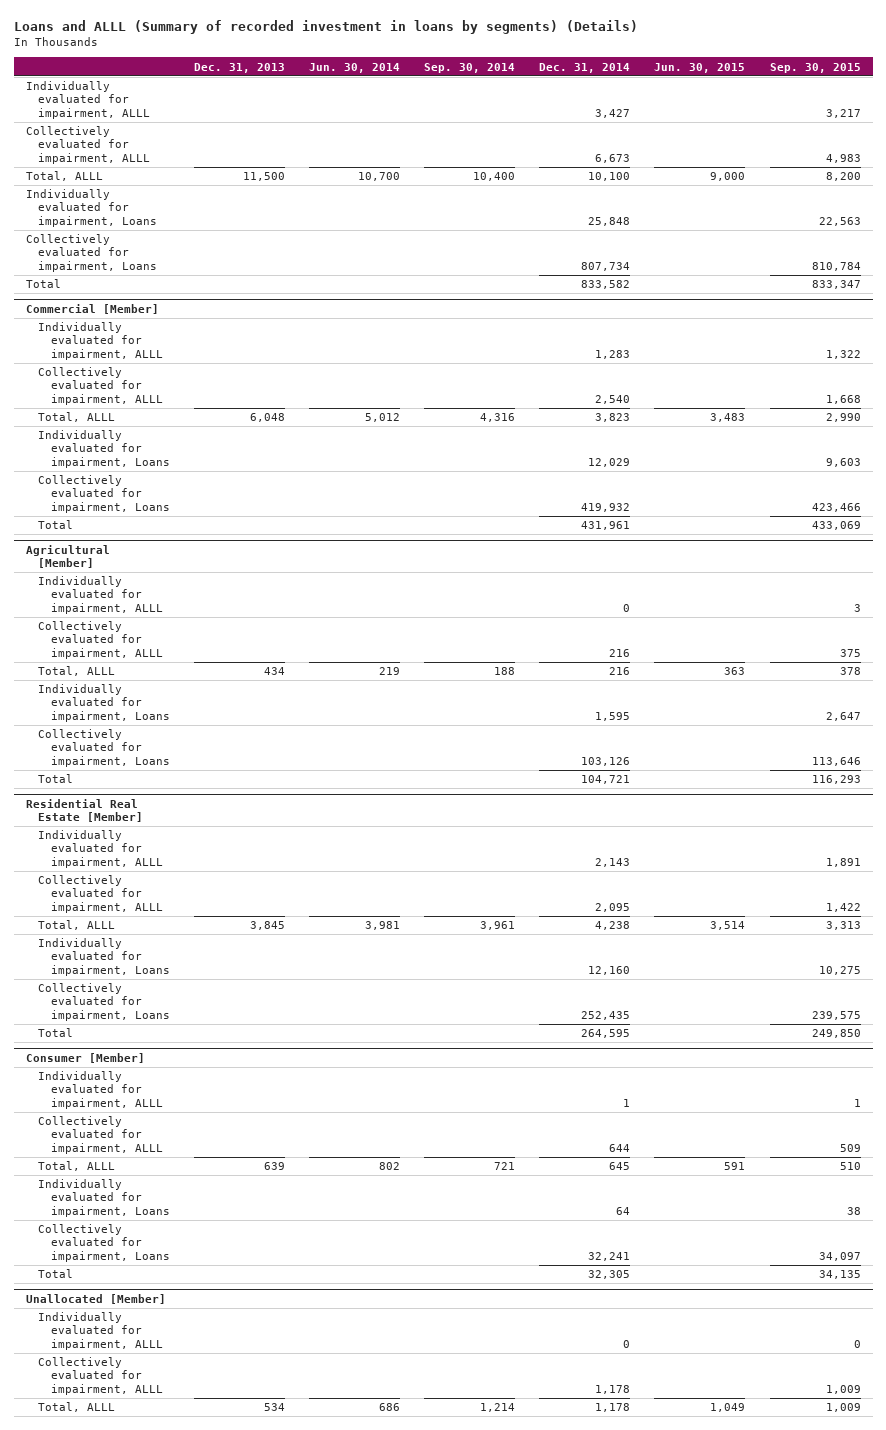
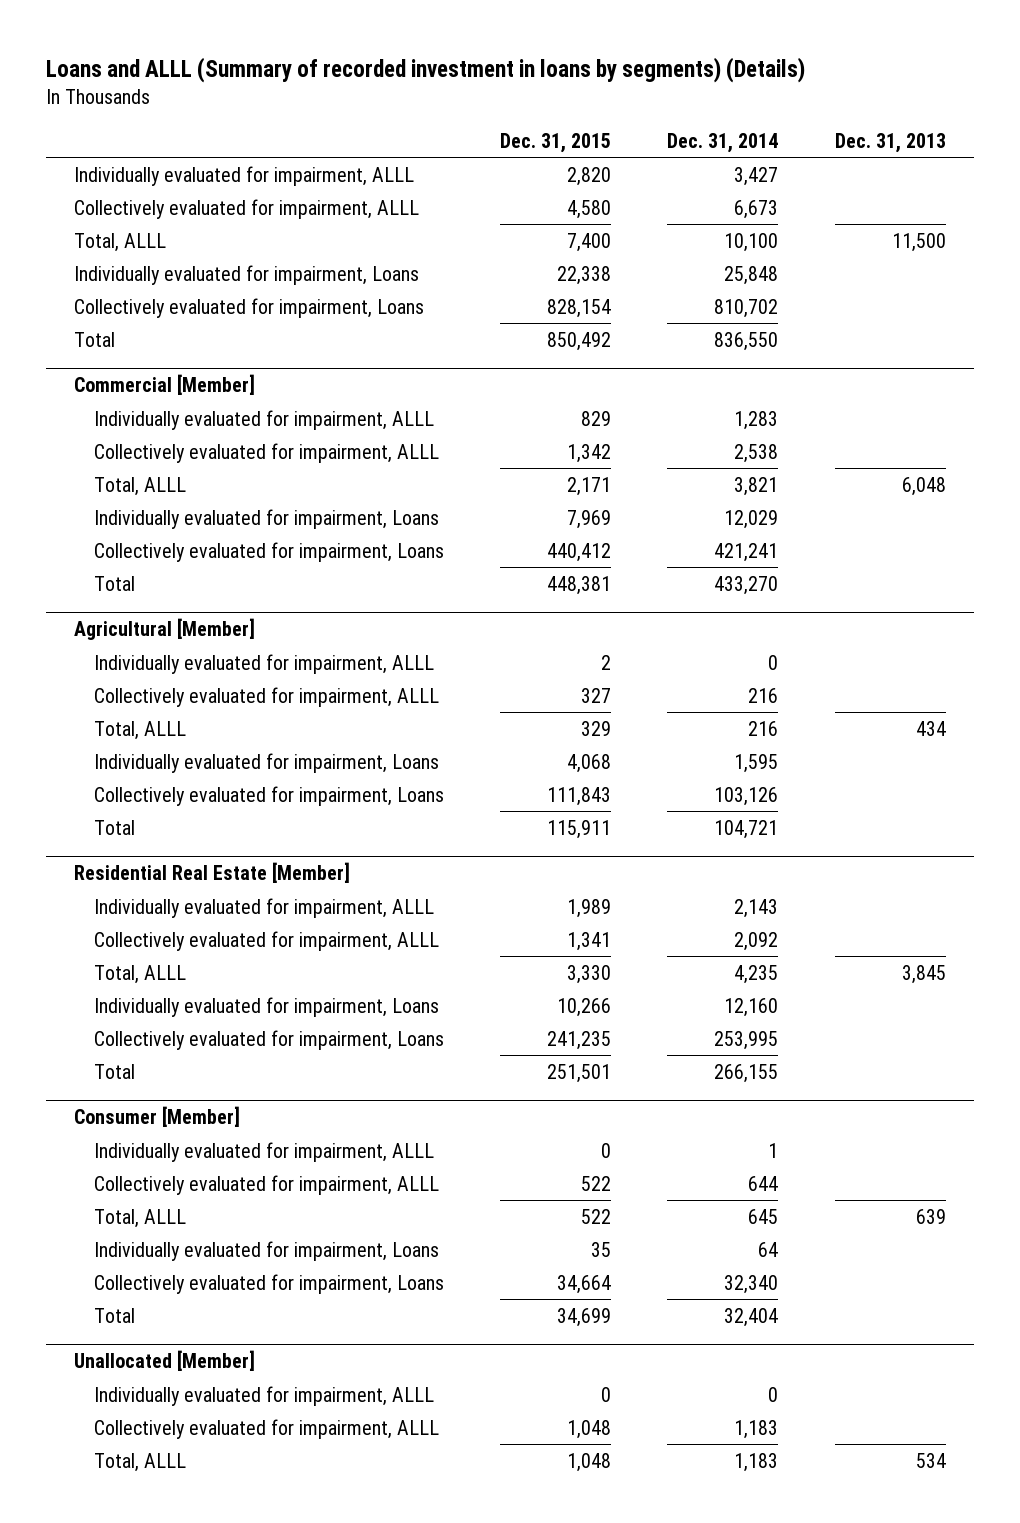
[308,62,400,73] Jun. 30, 2014 -> none
[424,62,516,73] Sep. 30, 2014 -> none
[654,62,746,73] Jun. 30, 2015 -> none
[769,62,861,73] Sep. 30, 2015 -> none
none -> [500,132,612,153] Dec. 31, 2015
[581,261,631,271] 807,734 -> [714,298,779,318] 810,702
[581,280,631,290] 833,582 -> [714,331,779,351] 836,550
[595,394,631,404] 2,540 -> [734,443,779,463] 2,538
[595,413,631,423] 3,823 -> [734,476,779,496] 3,821
[581,502,631,512] 419,932 -> [714,542,779,562] 421,241
[581,521,631,531] 431,961 -> [714,575,779,595] 433,270
[595,902,631,912] 2,095 -> [734,931,779,951] 2,092
[595,921,631,931] 4,238 -> [734,964,779,984] 4,235
[581,1010,631,1020] 252,435 -> [714,1030,779,1050] 253,995
[581,1029,631,1039] 264,595 -> [714,1063,779,1083] 266,155
[588,1251,631,1261] 32,241 -> [724,1274,779,1294] 32,340
[588,1270,631,1280] 32,305 -> [724,1307,779,1327] 32,404
[595,1384,631,1394] 1,178 -> [734,1419,779,1439] 1,183
[595,1403,631,1413] 1,178 -> [734,1452,779,1472] 1,183

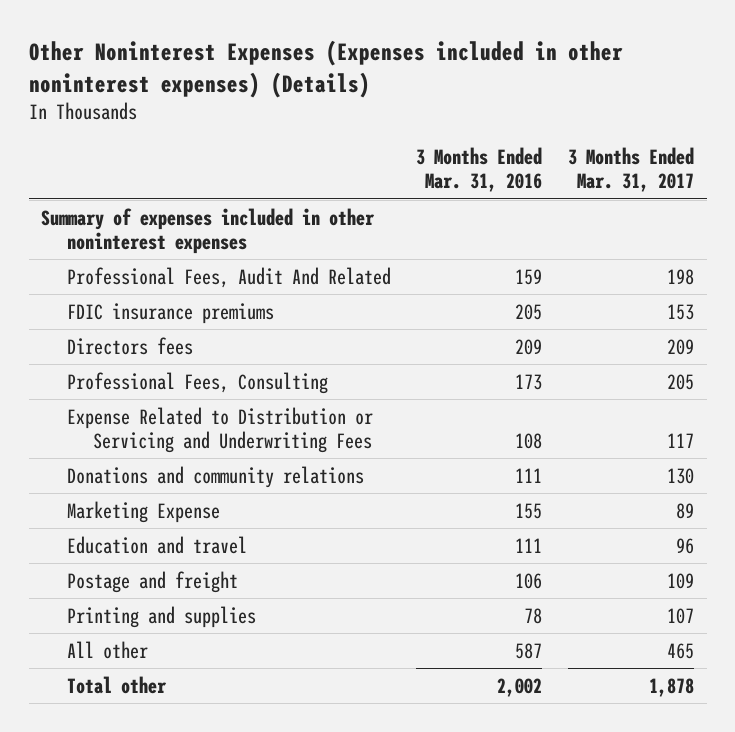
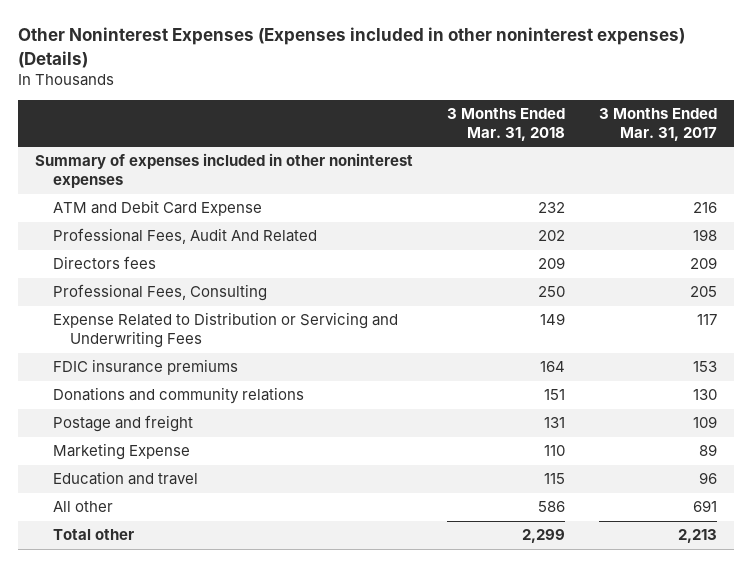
[416,147,543,193] 3 Months Ended Mar. 31, 2016 -> none
none -> [447,107,566,141] 3 Months Ended Mar. 31, 2018
none -> [52,200,262,217] ATM and Debit Card Expense
[67,302,275,324] FDIC insurance premiums -> [52,359,238,376] FDIC insurance premiums
[67,570,239,593] Postage and freight -> [52,415,193,433] Postage and freight
[67,605,257,628] Printing and supplies -> none
[666,642,694,659] 465 -> [693,500,718,513] 691
[648,677,694,697] 1,878 -> [678,529,718,544] 2,213

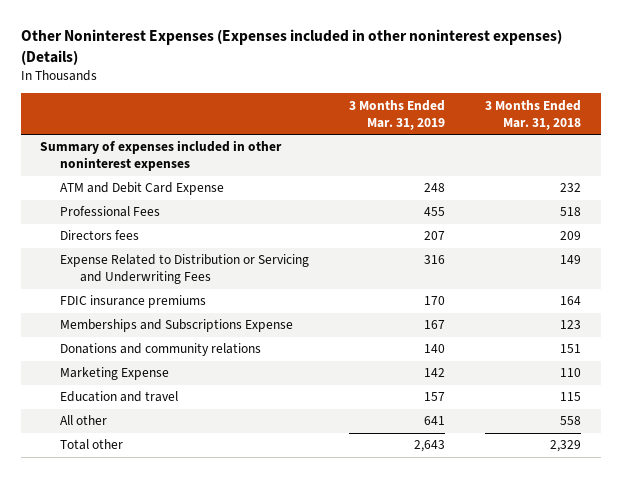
[599,107,718,141] 3 Months Ended Mar. 31, 2017 -> none
none -> [348,99,445,130] 3 Months Ended Mar. 31, 2019
[52,228,317,245] Professional Fees, Audit And Related -> none
none -> [60,206,161,218] Professional Fees
[52,284,267,302] Professional Fees, Consulting -> none
none -> [60,319,294,333] Memberships and Subscriptions Expense
[52,415,193,433] Postage and freight -> none
[538,501,566,513] 586 -> [559,416,581,426] 558
[522,529,566,544] 2,299 -> [549,440,581,453] 2,329

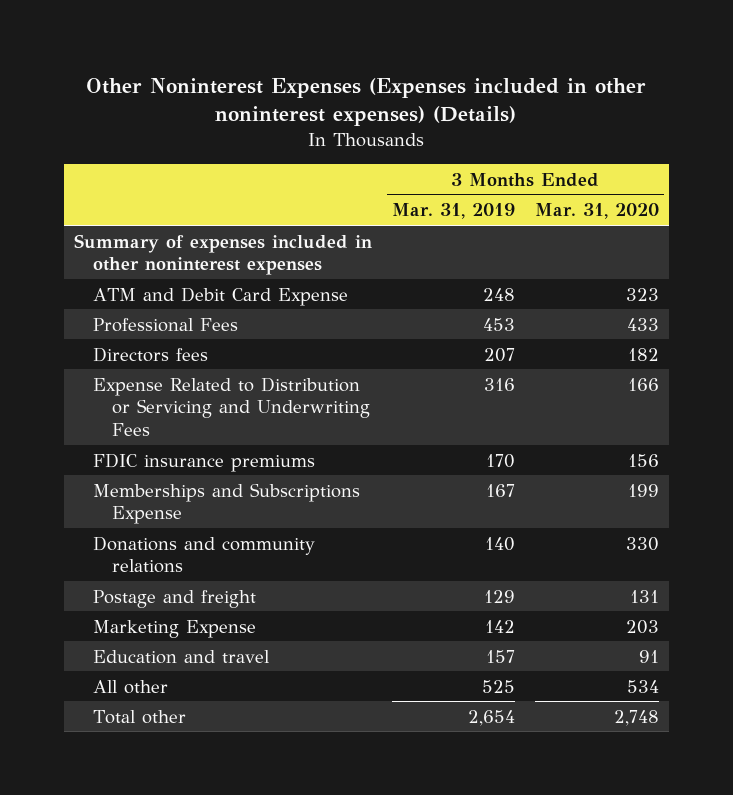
[484,99,581,130] 3 Months Ended Mar. 31, 2018 -> none
none -> [534,203,659,220] Mar. 31, 2020
[423,207,445,217] 455 -> [482,317,515,331] 453
none -> [93,589,257,608] Postage and freight
[423,416,445,426] 641 -> [481,679,515,693] 525
[413,440,445,453] 2,643 -> [467,709,515,726] 2,654

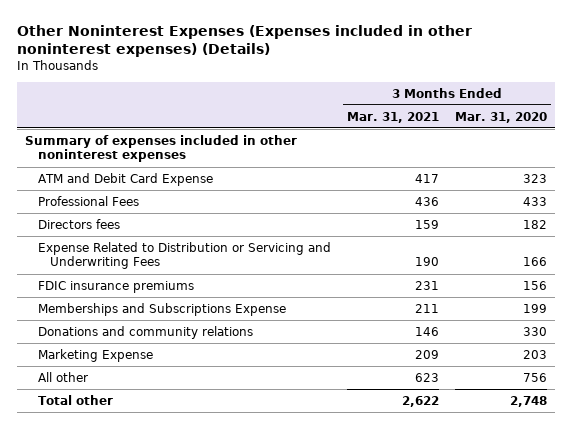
[391,203,515,220] Mar. 31, 2019 -> none
none -> [346,111,439,123] Mar. 31, 2021
[93,589,257,608] Postage and freight -> none
[93,649,271,664] Education and travel -> none
[626,679,659,693] 534 -> [522,372,547,382] 756

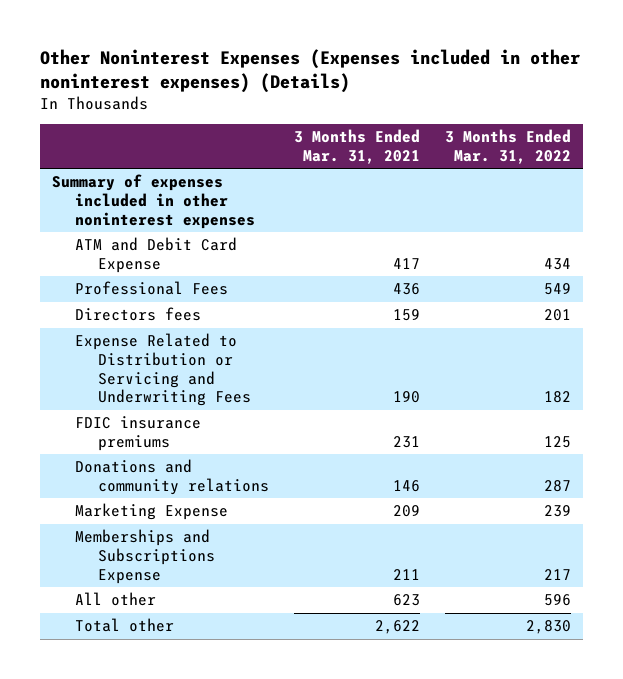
[454,111,547,123] Mar. 31, 2020 -> none
none -> [444,129,571,165] 3 Months Ended Mar. 31, 2022
[37,302,286,316] Memberships and Subscriptions Expense -> [75,529,216,584] Memberships and Subscriptions Expense

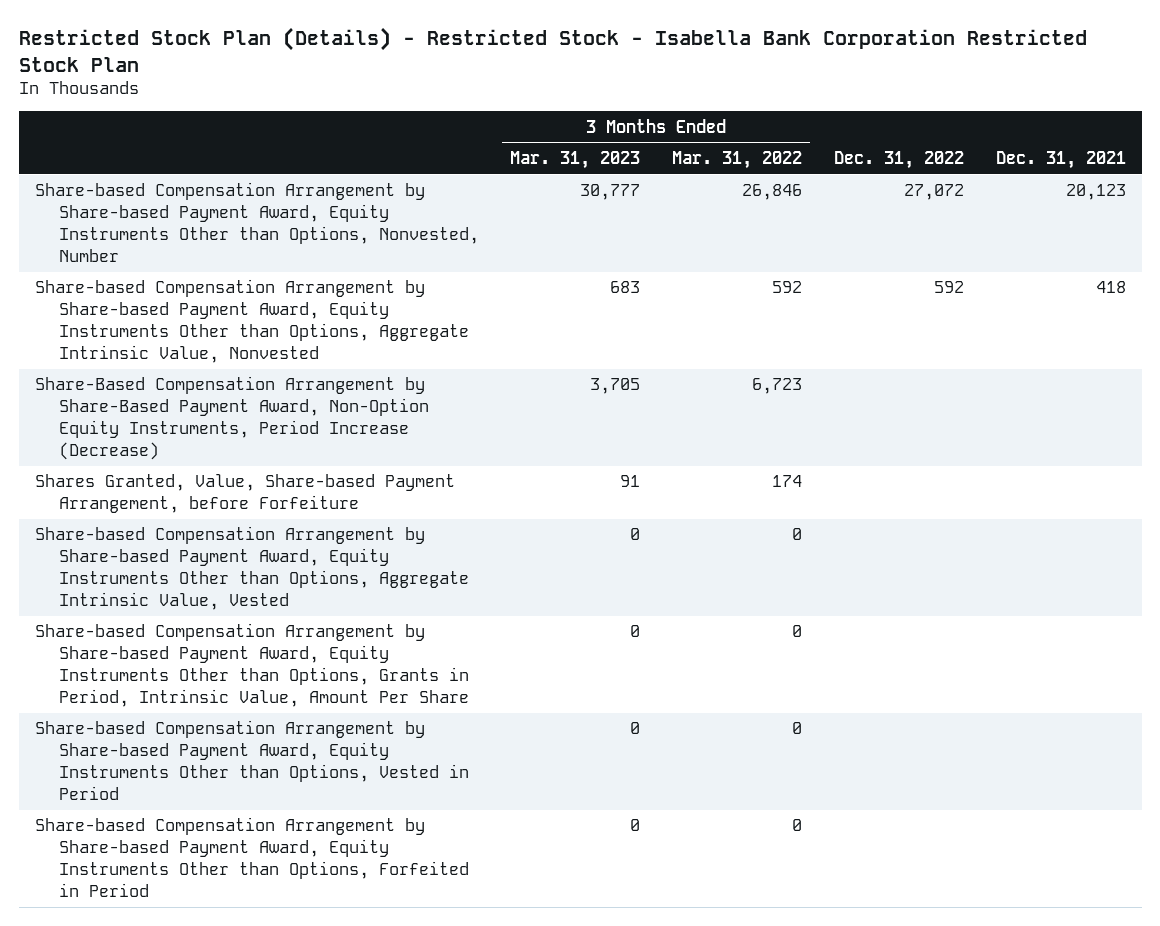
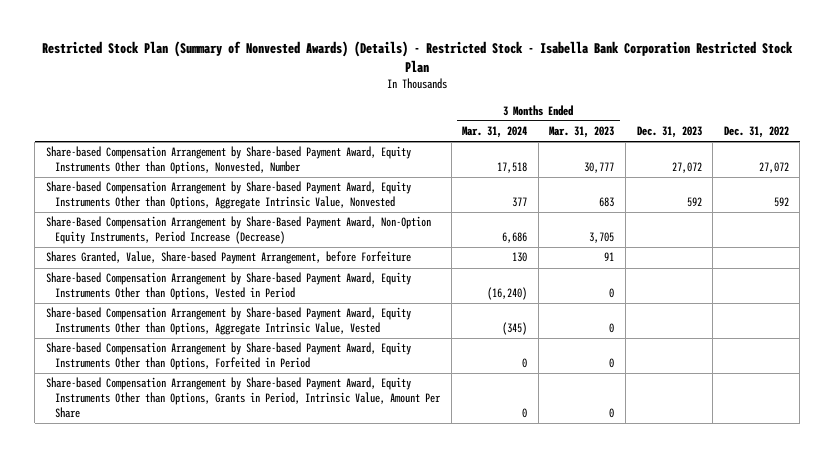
[18,27,1087,72] Restricted Stock Plan (Details) - Restricted Stock - Isabella Bank Corporation Restricted Stock Plan -> [42,41,794,73] Restricted Stock Plan (Summary of Nonvested Awards) (Details) - Restricted Stock - Isabella Bank Corporation Restricted Stock Plan
[672,151,803,170] Mar. 31, 2022 -> none
[995,151,1126,170] Dec. 31, 2021 -> none
none -> [462,126,528,139] Mar. 31, 2024
none -> [636,126,702,139] Dec. 31, 2023
[34,526,469,611] Share-based Compensation Arrangement by Share-based Payment Award, Equity Instruments Other than Options, Aggregate Intrinsic Value, Vested -> [45,307,411,336] Share-based Compensation Arrangement by Share-based Payment Award, Equity Instruments Other than Options, Aggregate Intrinsic Value, Vested
[34,623,469,708] Share-based Compensation Arrangement by Share-based Payment Award, Equity Instruments Other than Options, Grants in Period, Intrinsic Value, Amount Per Share -> [45,377,442,419] Share-based Compensation Arrangement by Share-based Payment Award, Equity Instruments Other than Options, Grants in Period, Intrinsic Value, Amount Per Share

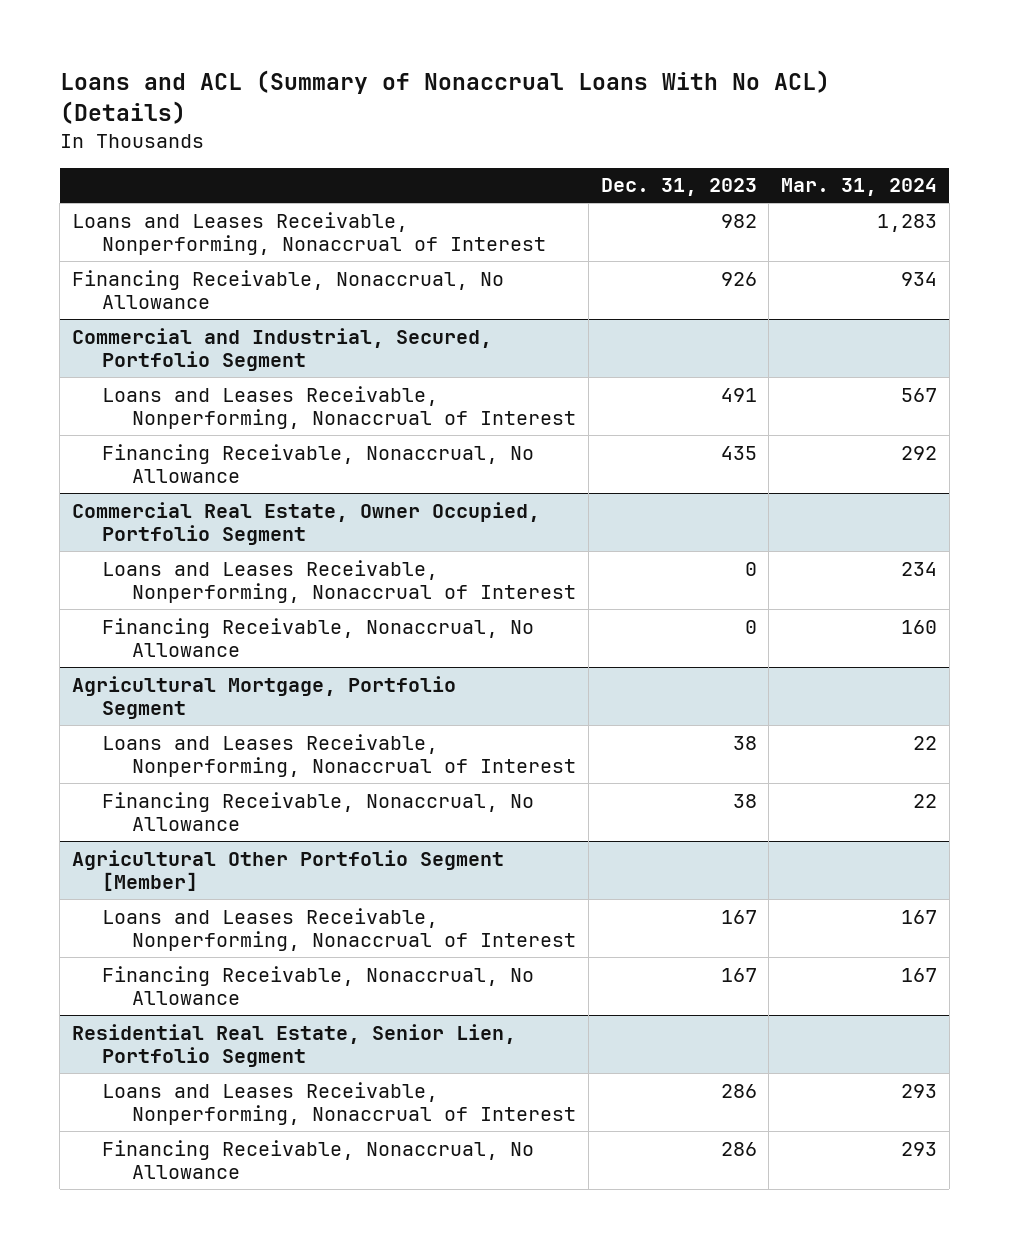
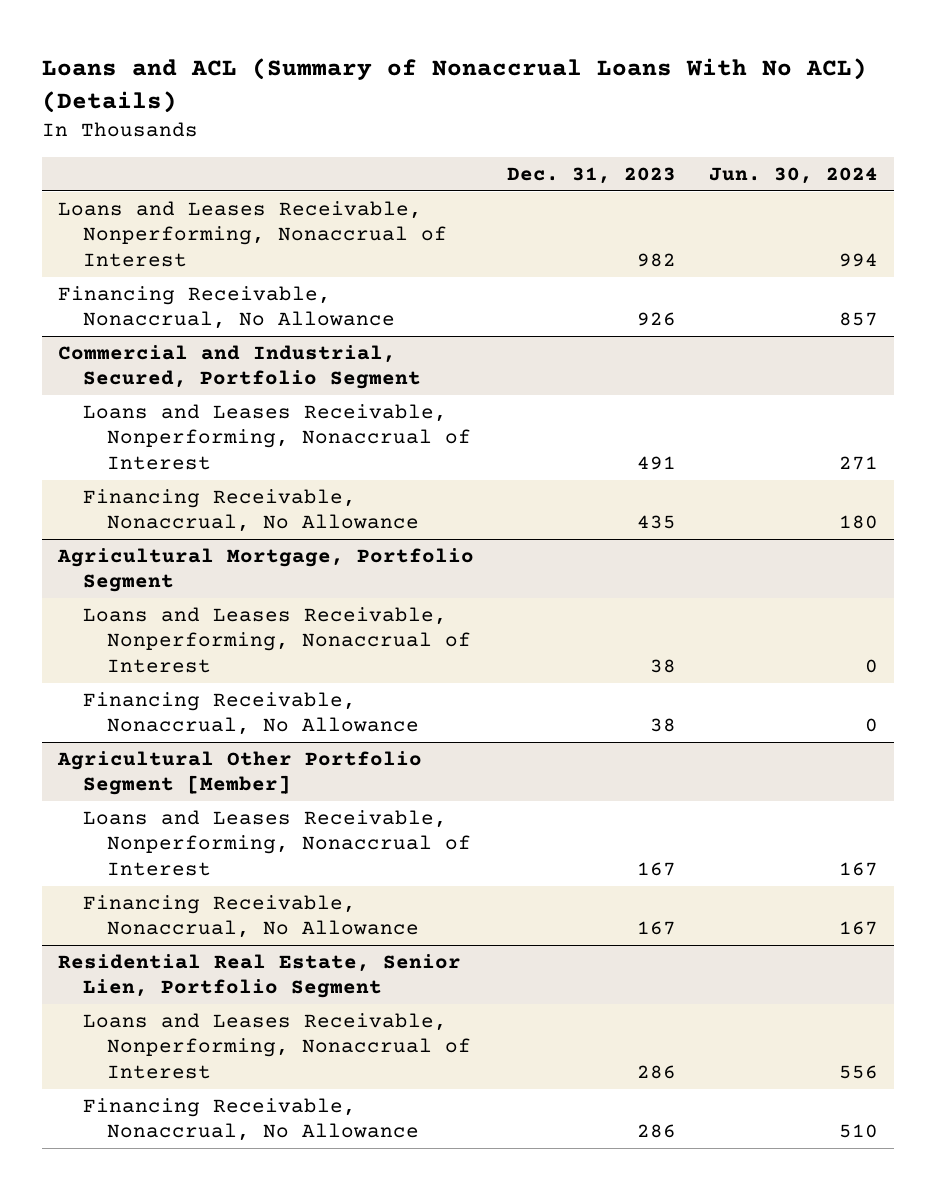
[781,178,938,197] Mar. 31, 2024 -> none
none -> [708,167,878,185] Jun. 30, 2024
[72,501,541,545] Commercial Real Estate, Owner Occupied, Portfolio Segment -> none
[102,559,576,603] Loans and Leases Receivable, Nonperforming, Nonaccrual of Interest -> none
[102,617,535,657] Financing Receivable, Nonaccrual, No Allowance -> none

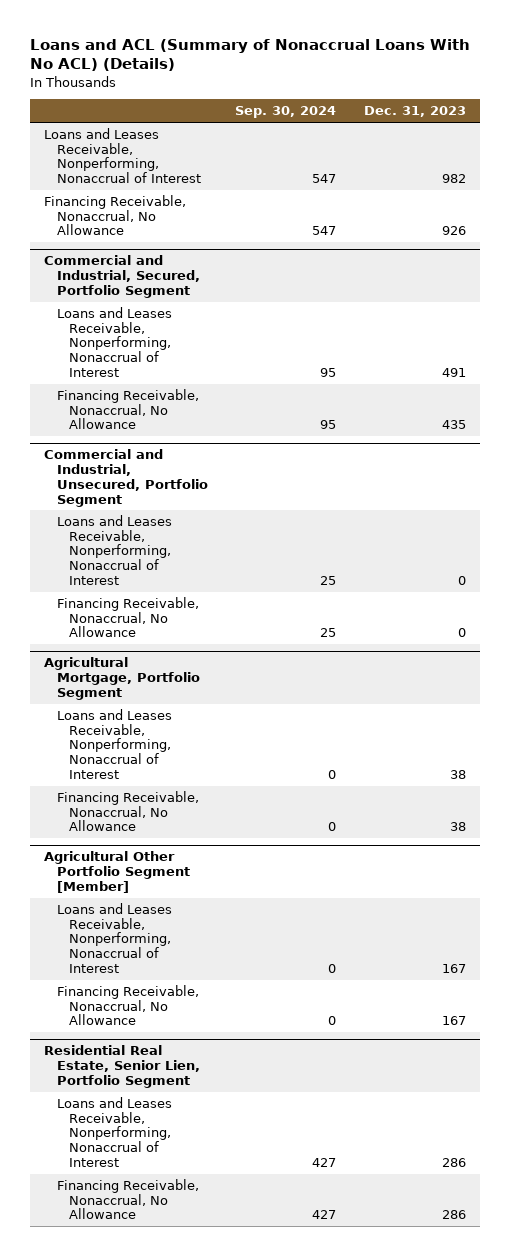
[708,167,878,185] Jun. 30, 2024 -> none
none -> [235,106,337,119] Sep. 30, 2024
none -> [43,449,208,507] Commercial and Industrial, Unsecured, Portfolio Segment
none -> [56,515,172,585] Loans and Leases Receivable, Nonperforming, Nonaccrual of Interest
none -> [56,597,199,638] Financing Receivable, Nonaccrual, No Allowance

